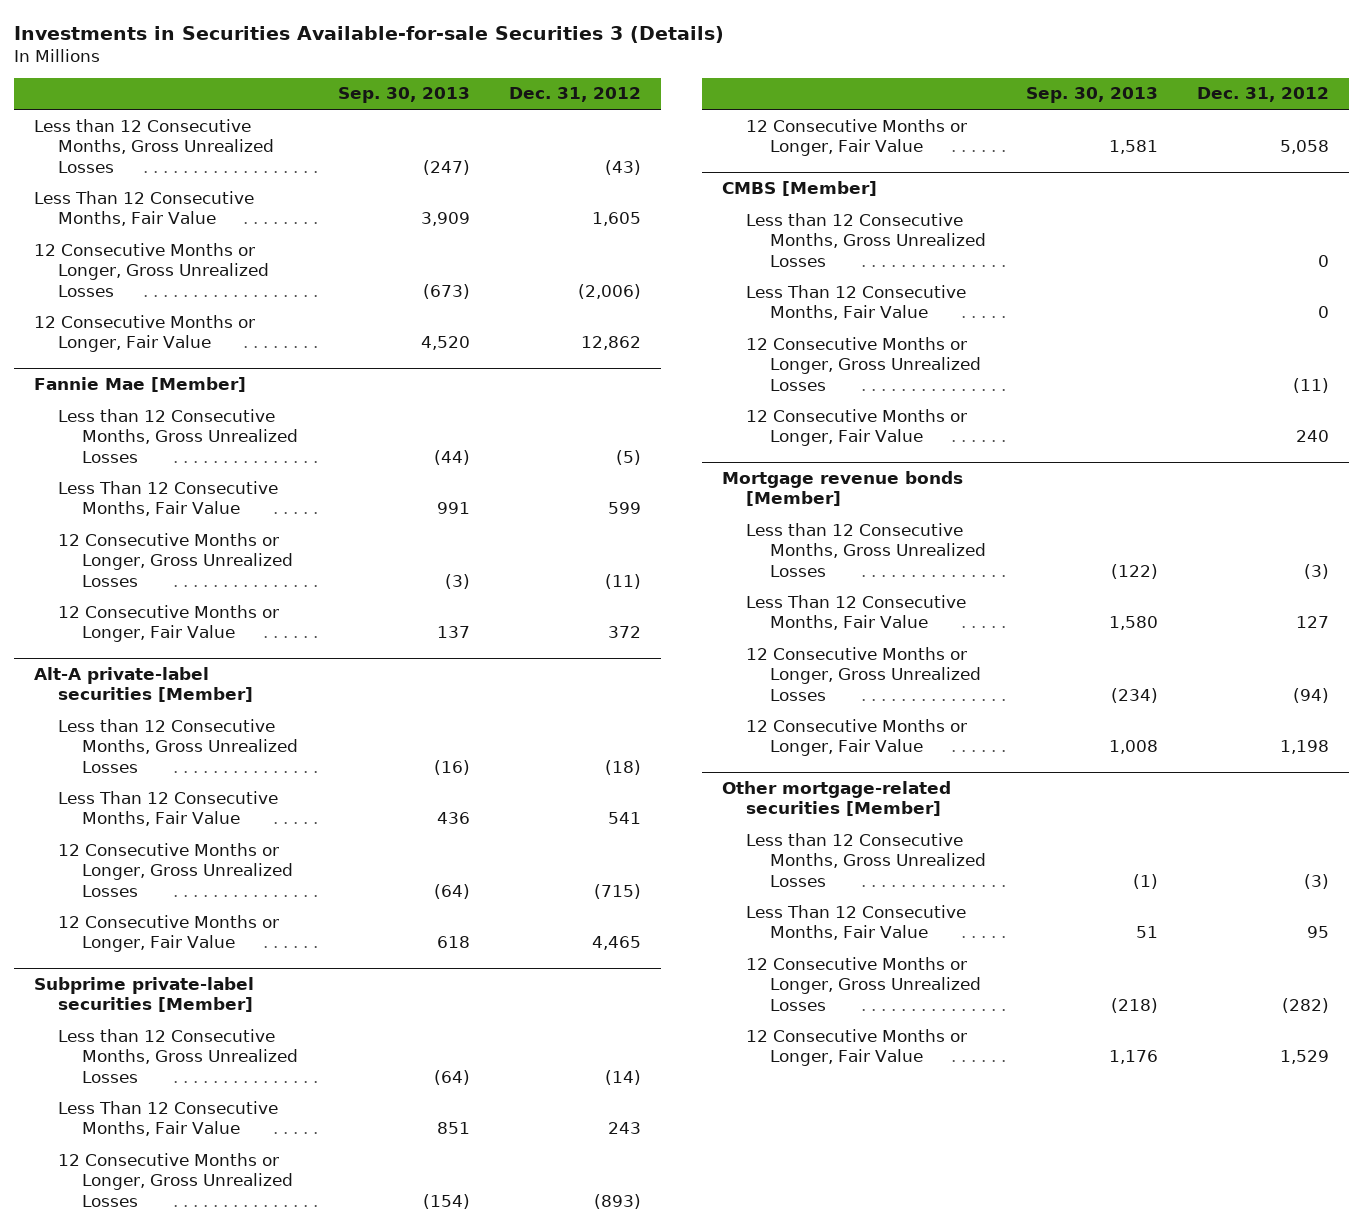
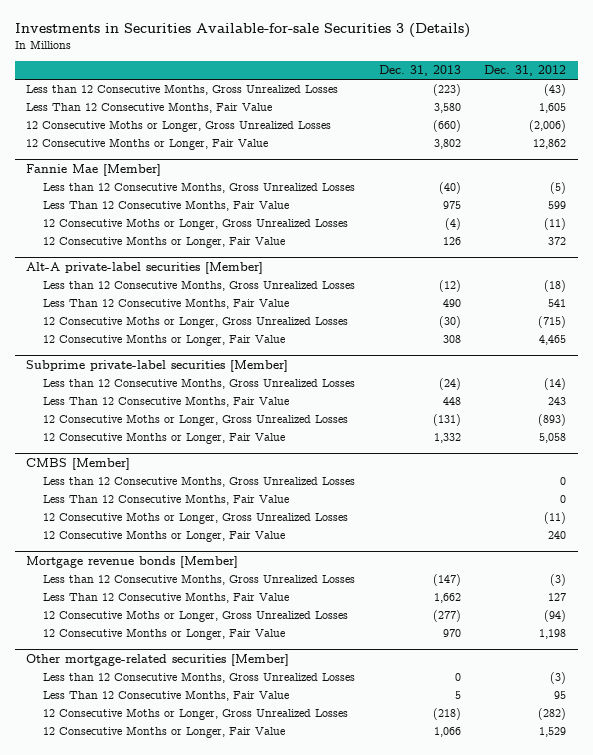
[337,87,470,104] Sep. 30, 2013 -> none
none -> [378,65,461,77] Dec. 31, 2013
[34,242,270,297] 12 Consecutive Months or Longer, Gross Unrealized Losses -> [26,120,332,133] 12 Consecutive Moths or Longer, Gross Unrealized Losses
[58,532,294,587] 12 Consecutive Months or Longer, Gross Unrealized Losses -> [43,218,349,231] 12 Consecutive Moths or Longer, Gross Unrealized Losses
[58,842,294,897] 12 Consecutive Months or Longer, Gross Unrealized Losses -> [43,316,349,329] 12 Consecutive Moths or Longer, Gross Unrealized Losses
[58,1152,294,1207] 12 Consecutive Months or Longer, Gross Unrealized Losses -> [43,414,349,427] 12 Consecutive Moths or Longer, Gross Unrealized Losses
[745,336,982,391] 12 Consecutive Months or Longer, Gross Unrealized Losses -> [43,512,349,525] 12 Consecutive Moths or Longer, Gross Unrealized Losses
[745,646,982,701] 12 Consecutive Months or Longer, Gross Unrealized Losses -> [43,610,349,623] 12 Consecutive Moths or Longer, Gross Unrealized Losses
[745,956,982,1011] 12 Consecutive Months or Longer, Gross Unrealized Losses -> [43,708,349,721] 12 Consecutive Moths or Longer, Gross Unrealized Losses

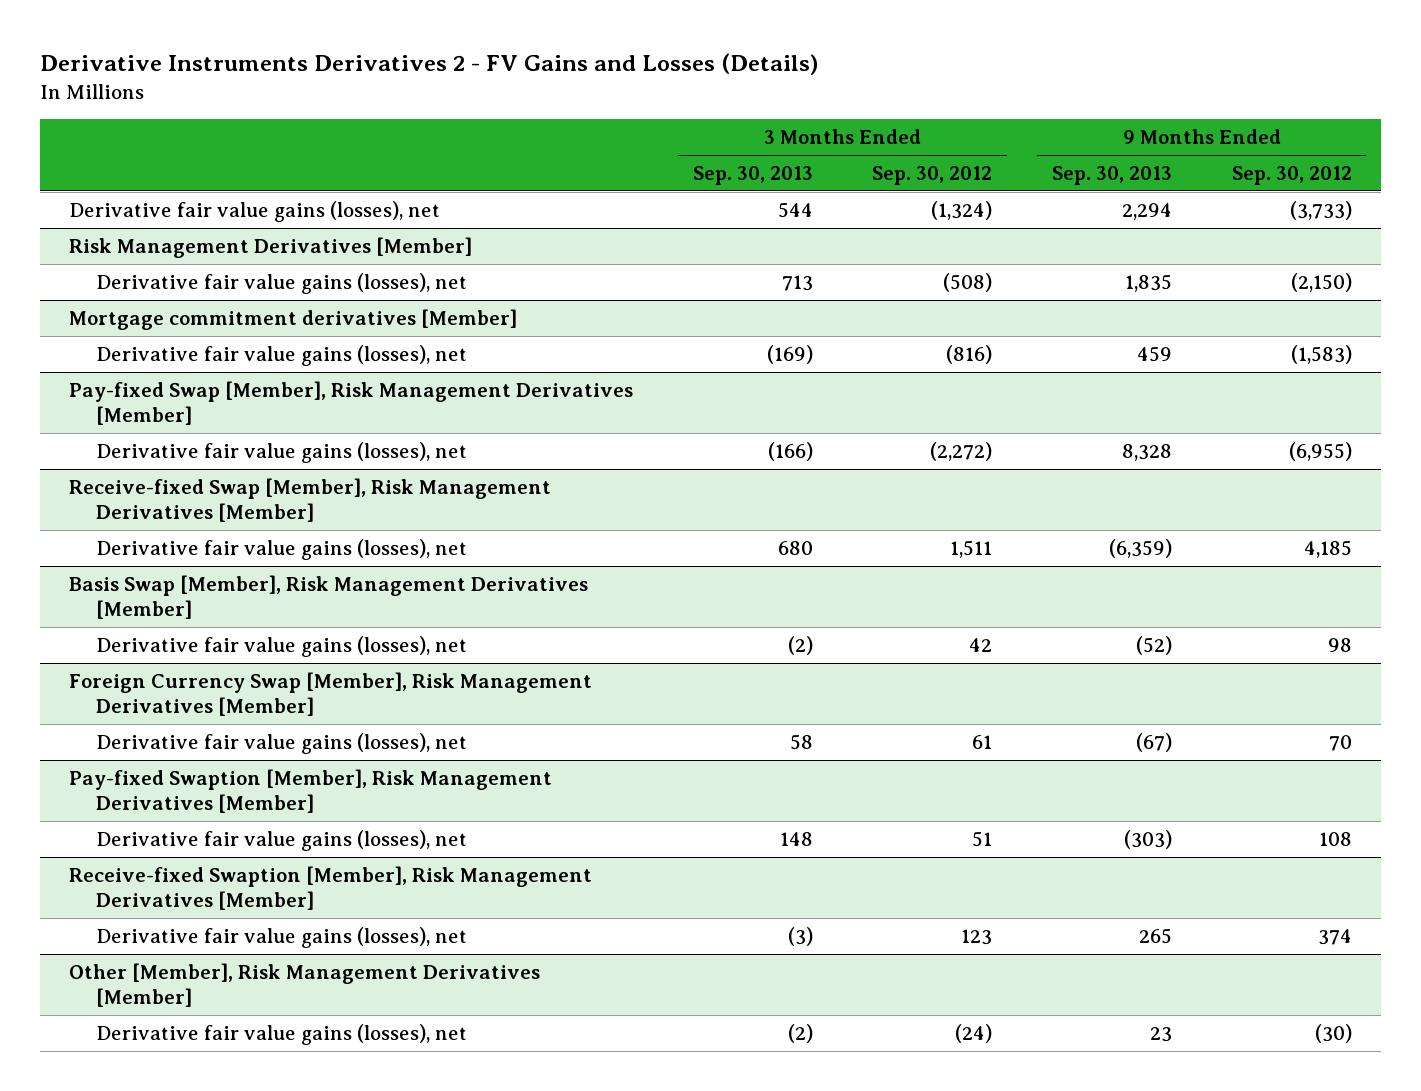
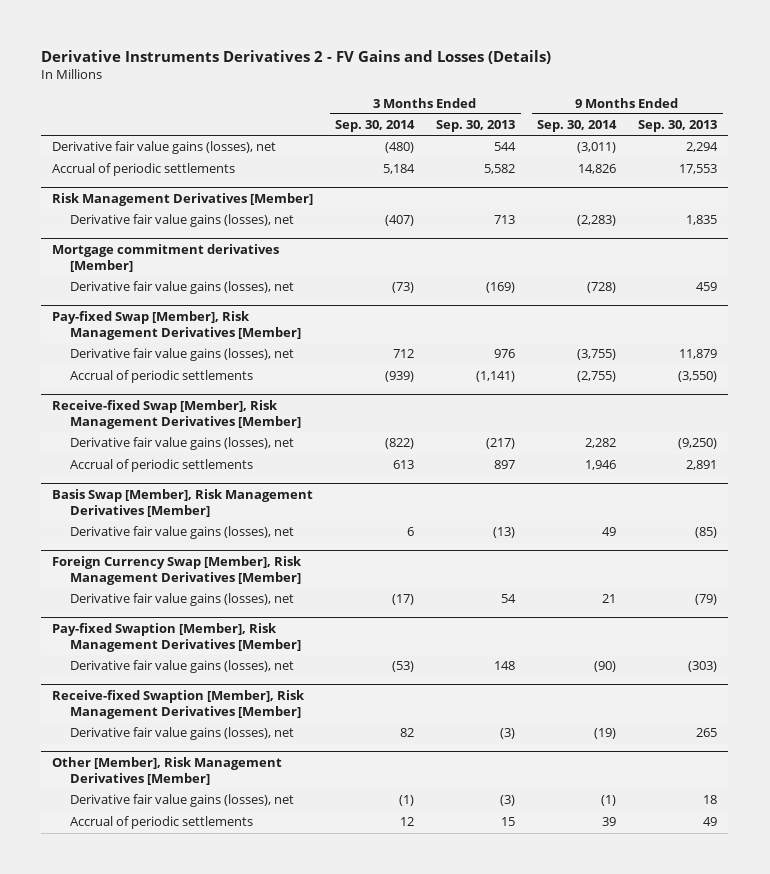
[872,165,993,185] Sep. 30, 2012 -> none
[1231,165,1352,185] Sep. 30, 2012 -> none
none -> [335,120,416,133] Sep. 30, 2014
none -> [537,120,618,133] Sep. 30, 2014
none -> [52,163,236,177] Accrual of periodic settlements
[767,441,813,461] (166) -> [494,349,516,359] 976
[1122,443,1173,461] 8,328 -> [679,349,718,360] 11,879
none -> [69,370,253,384] Accrual of periodic settlements
[777,540,813,555] 680 -> [486,438,516,450] (217)
[1109,538,1173,558] (6,359) -> [678,438,718,450] (9,250)
none -> [69,459,253,473] Accrual of periodic settlements
[787,635,813,655] (2) -> [493,527,516,539] (13)
[1136,635,1173,655] (52) -> [695,527,718,539] (85)
[789,733,813,750] 58 -> [501,594,517,604] 54
[1136,732,1173,752] (67) -> [695,594,718,606] (79)
[787,1023,813,1043] (2) -> [500,795,516,807] (3)
[1150,1026,1173,1042] 23 -> [703,795,718,805] 18
none -> [69,816,253,830] Accrual of periodic settlements

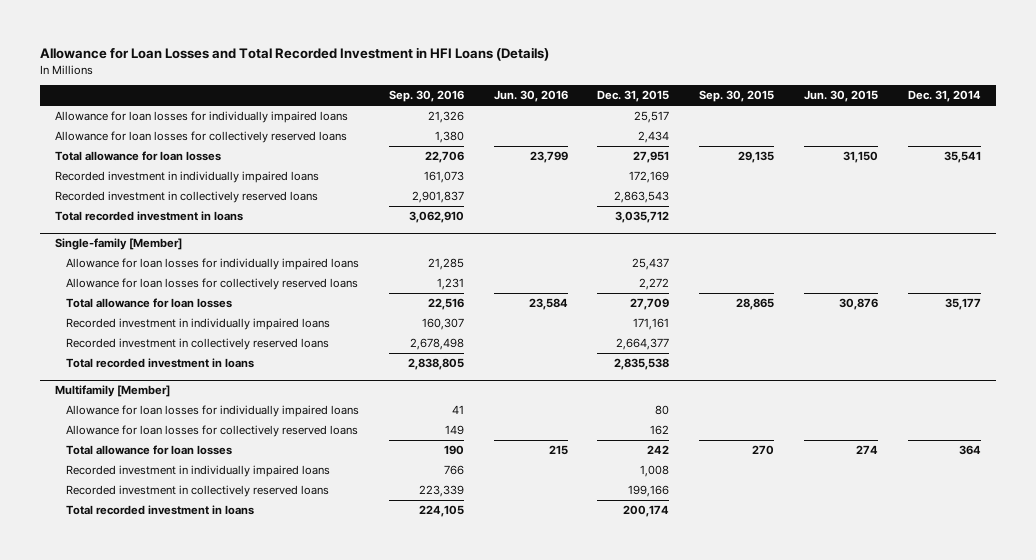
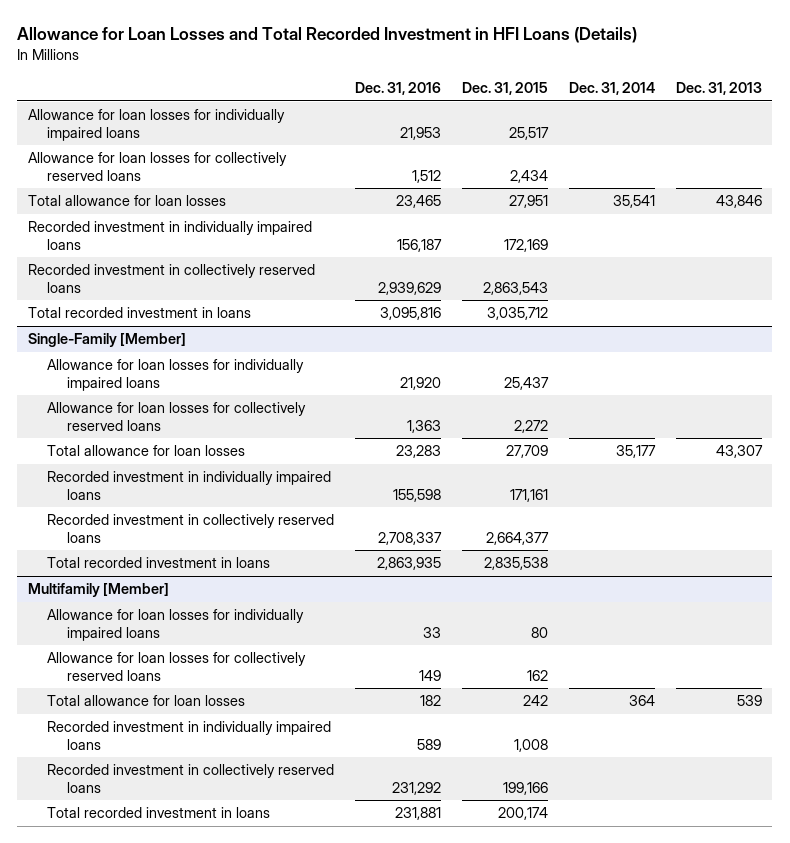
[388,90,464,103] Sep. 30, 2016 -> none
[493,90,568,103] Jun. 30, 2016 -> none
[699,90,775,103] Sep. 30, 2015 -> none
[804,90,879,103] Jun. 30, 2015 -> none
none -> [355,82,442,96] Dec. 31, 2016
none -> [676,82,763,96] Dec. 31, 2013
[55,238,183,251] Single-family [Member] -> [27,333,186,348] Single-Family [Member]

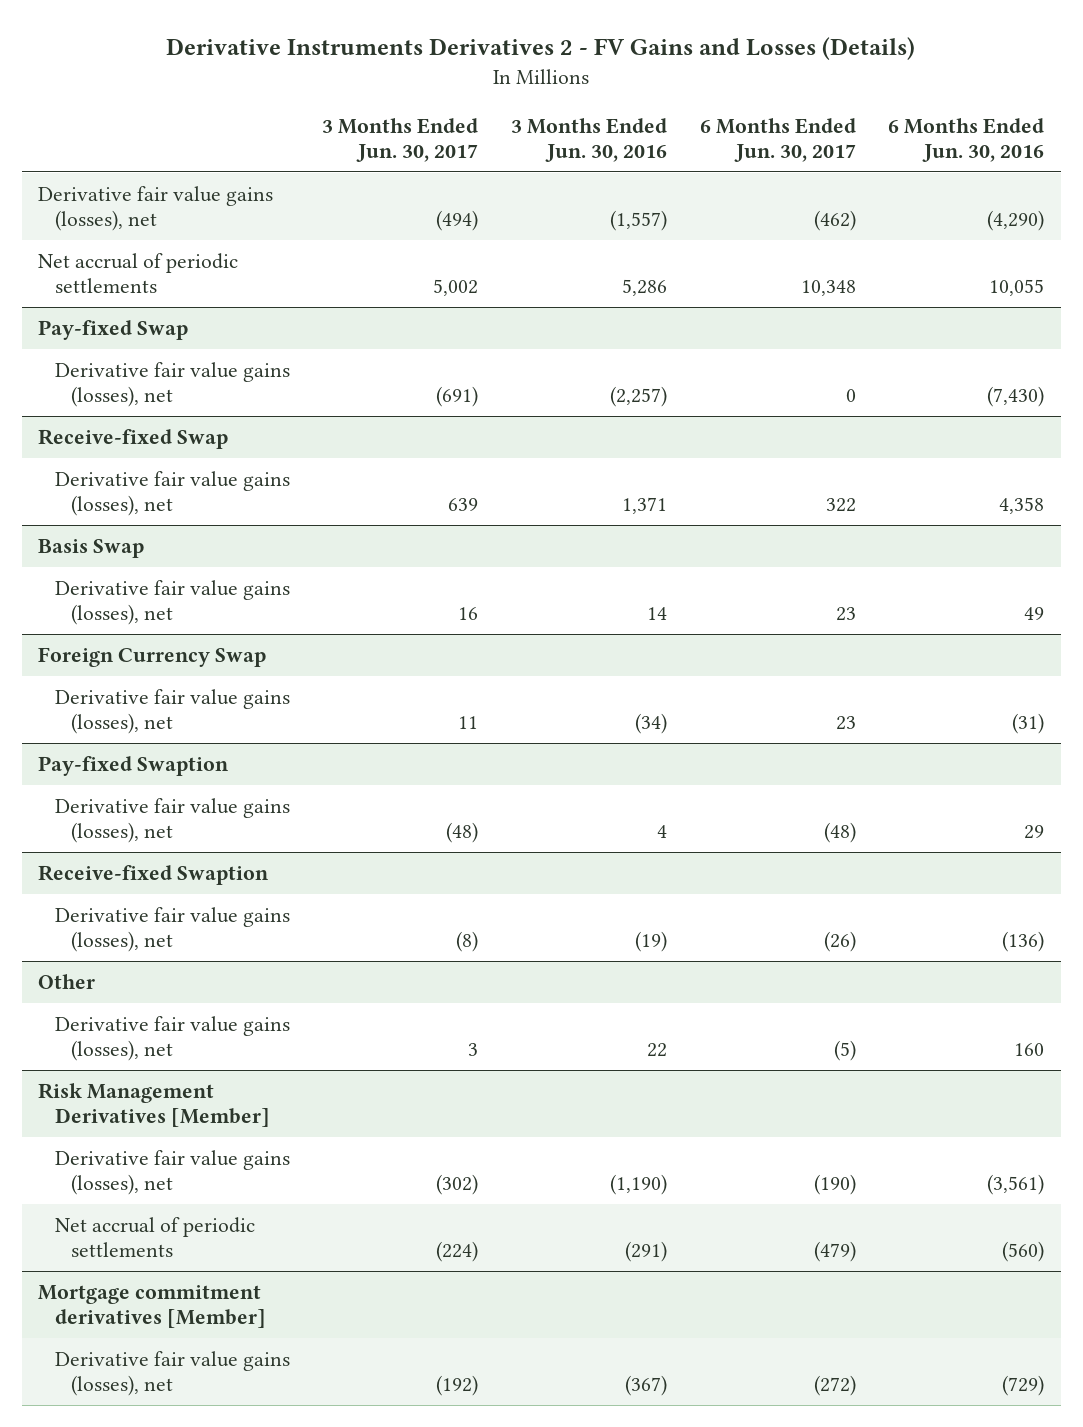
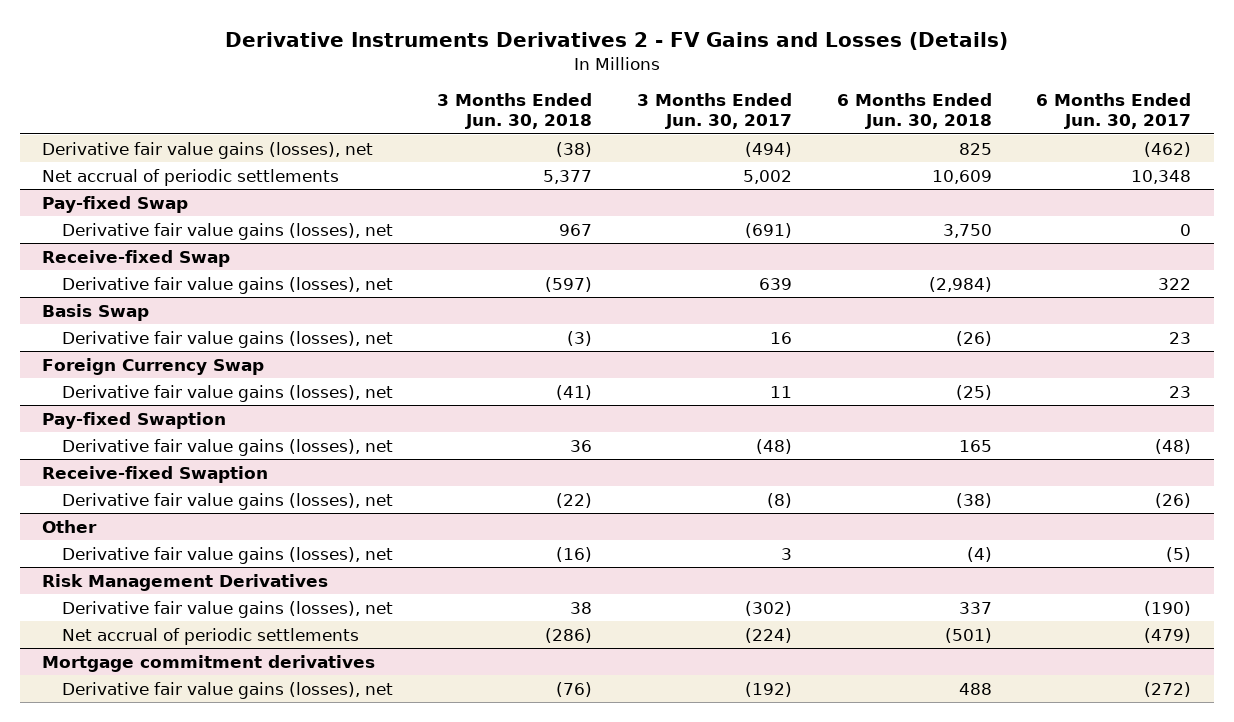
[511,117,668,162] 3 Months Ended Jun. 30, 2016 -> none
[888,117,1045,162] 6 Months Ended Jun. 30, 2016 -> none
none -> [437,93,593,130] 3 Months Ended Jun. 30, 2018
none -> [836,93,992,130] 6 Months Ended Jun. 30, 2018
[38,1082,270,1127] Risk Management Derivatives [Member] -> [42,573,329,591] Risk Management Derivatives
[38,1284,266,1328] Mortgage commitment derivatives [Member] -> [42,654,376,672] Mortgage commitment derivatives

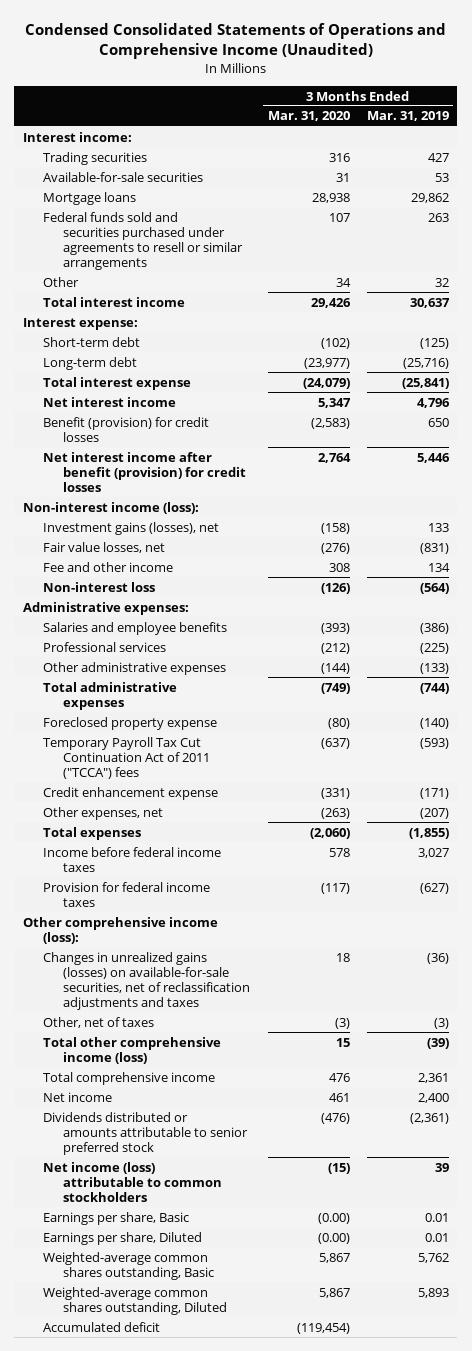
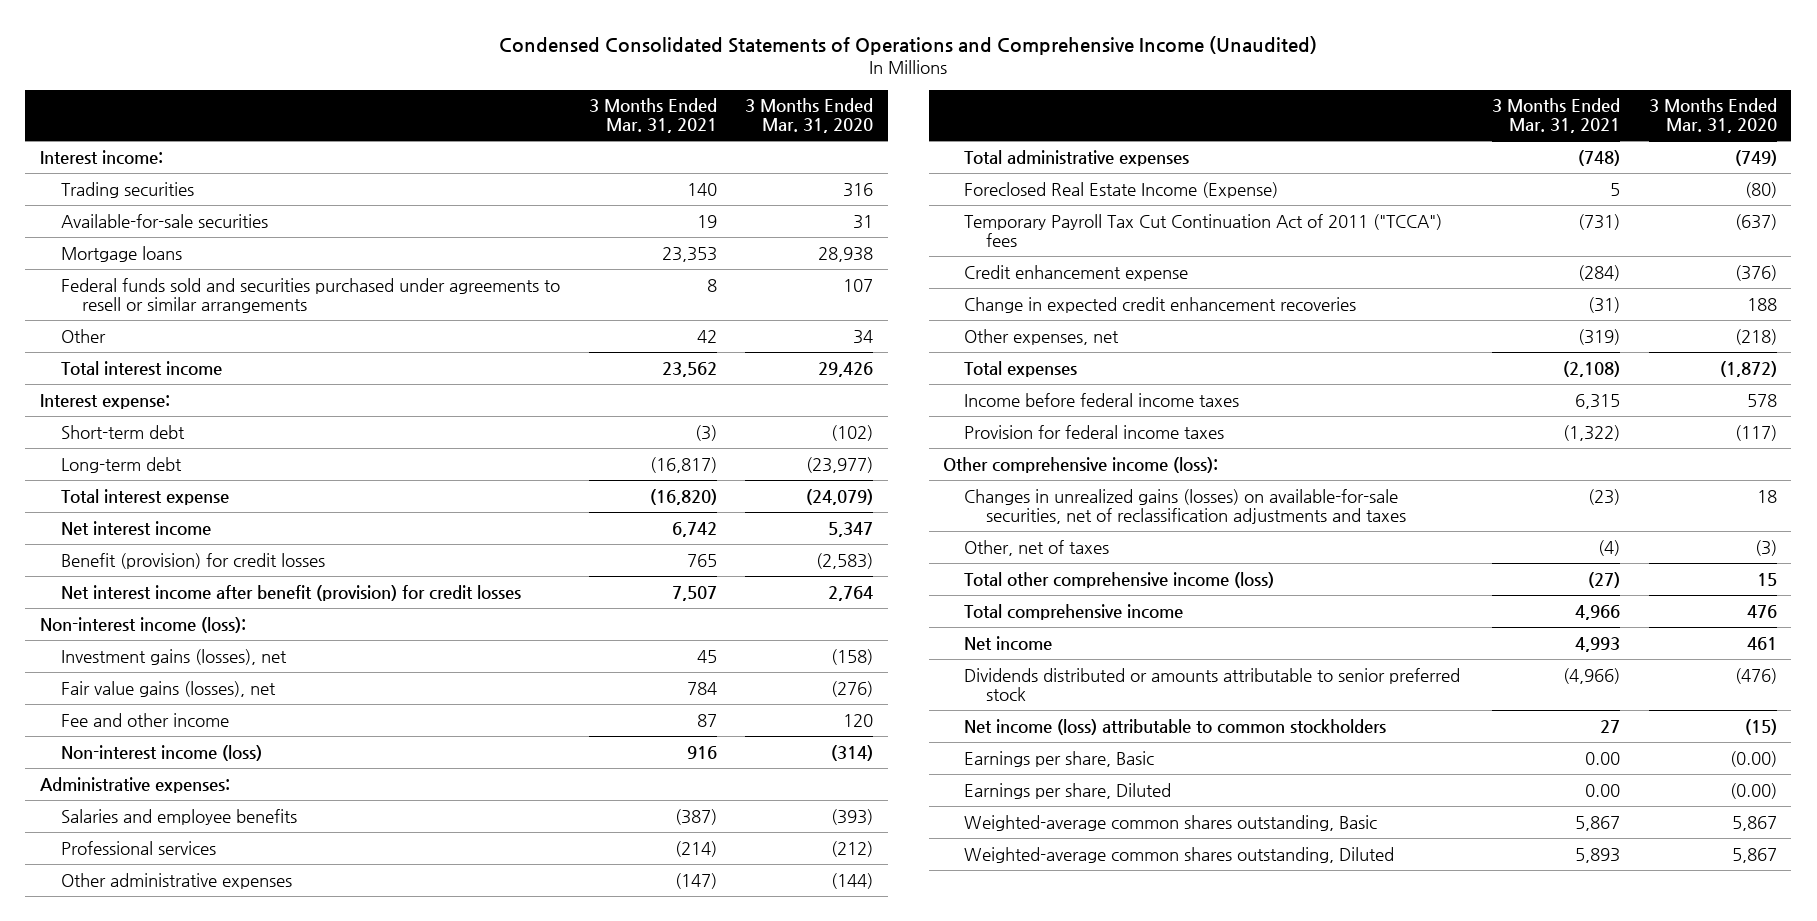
[366,111,449,122] Mar. 31, 2019 -> none
none -> [588,98,717,134] 3 Months Ended Mar. 31, 2021
[43,541,166,553] Fair value losses, net -> [60,680,276,697] Fair value gains (losses), net
[328,562,350,572] 308 -> [843,713,874,727] 120
[43,581,156,592] Non-interest loss -> [60,744,262,761] Non-interest income (loss)
[320,582,350,594] (126) -> [831,744,874,761] (314)
[43,716,218,730] Foreclosed property expense -> none
none -> [964,181,1279,198] Foreclosed Real Estate Income (Expense)
[320,787,350,799] (331) -> [1734,264,1777,281] (376)
none -> [964,296,1357,313] Change in expected credit enhancement recoveries
[320,807,350,819] (263) -> [1734,328,1777,345] (218)
[309,827,350,839] (2,060) -> [1719,360,1777,377] (1,872)
[43,1321,161,1332] Accumulated deficit -> none

